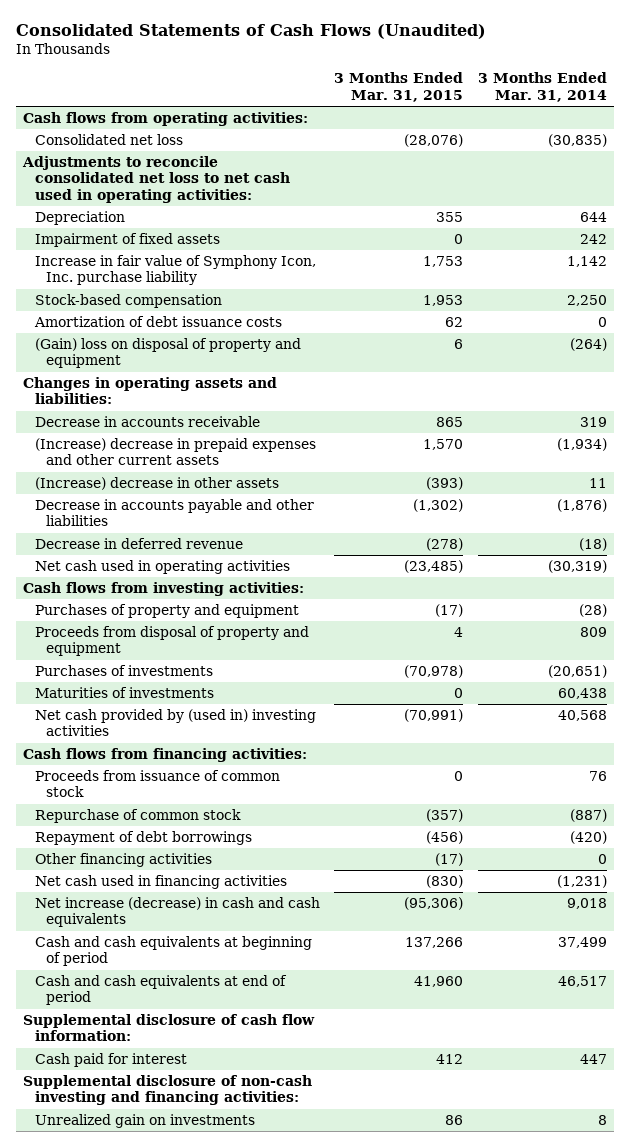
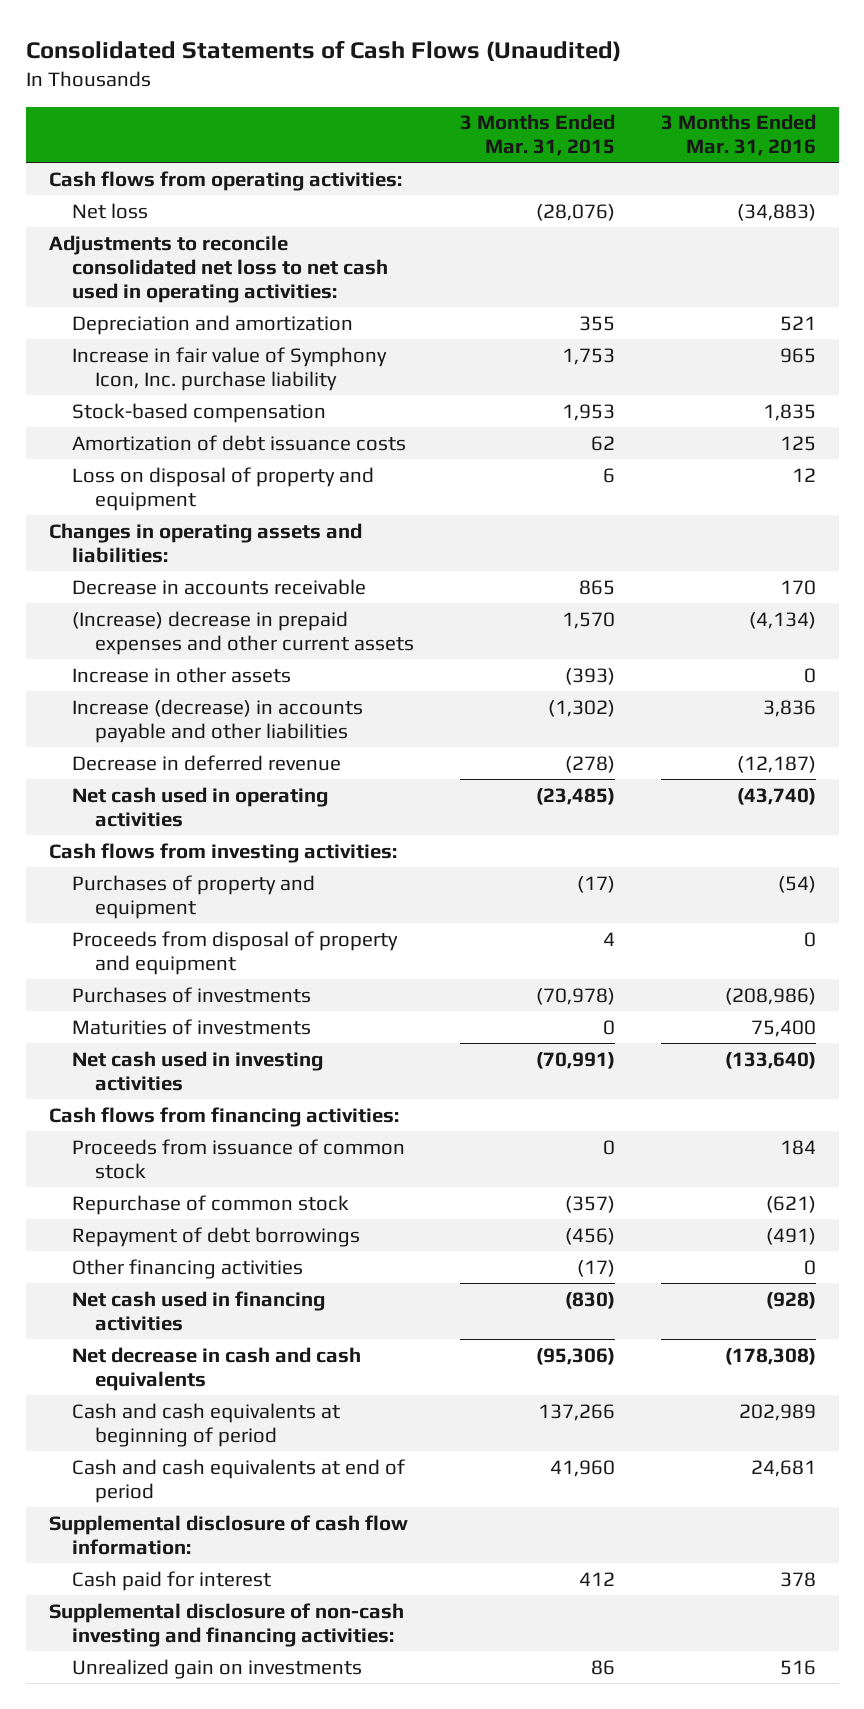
[478,72,608,102] 3 Months Ended Mar. 31, 2014 -> none
none -> [660,114,816,157] 3 Months Ended Mar. 31, 2016
[34,133,183,145] Consolidated net loss -> [71,202,148,219] Net loss
[34,232,220,247] Impairment of fixed assets -> none
[34,210,125,225] Depreciation -> [71,314,353,335] Depreciation and amortization
[34,337,301,369] (Gain) loss on disposal of property and equipment -> [71,466,374,511] Loss on disposal of property and equipment
[34,476,279,490] (Increase) decrease in other assets -> [71,666,291,683] Increase in other assets
[34,498,314,527] Decrease in accounts payable and other liabilities -> [71,698,363,743] Increase (decrease) in accounts payable and other liabilities
[34,708,316,737] Net cash provided by (used in) investing activities -> [71,1050,323,1091] Net cash used in investing activities
[34,896,320,928] Net increase (decrease) in cash and cash equivalents -> [71,1346,361,1391] Net decrease in cash and cash equivalents

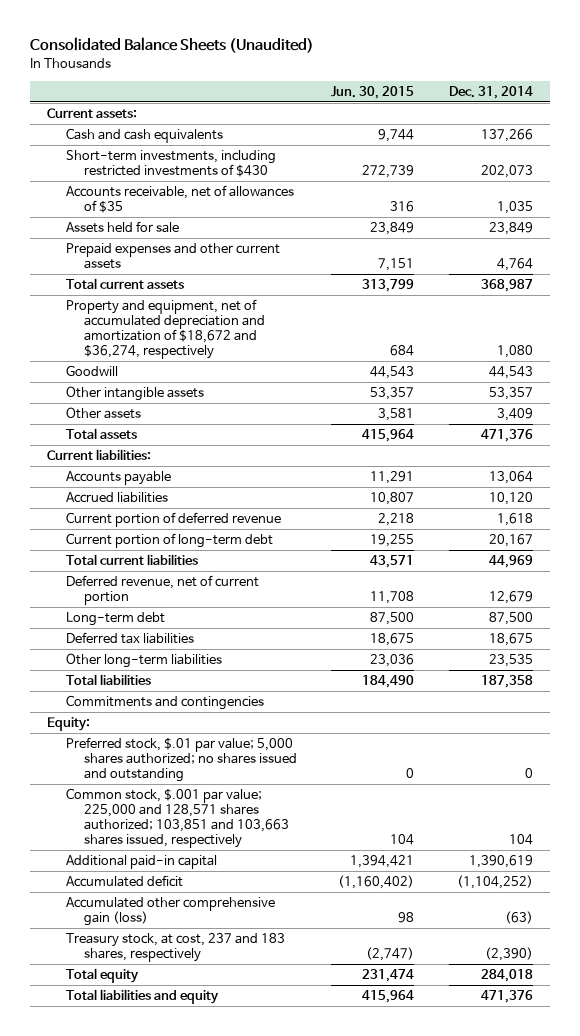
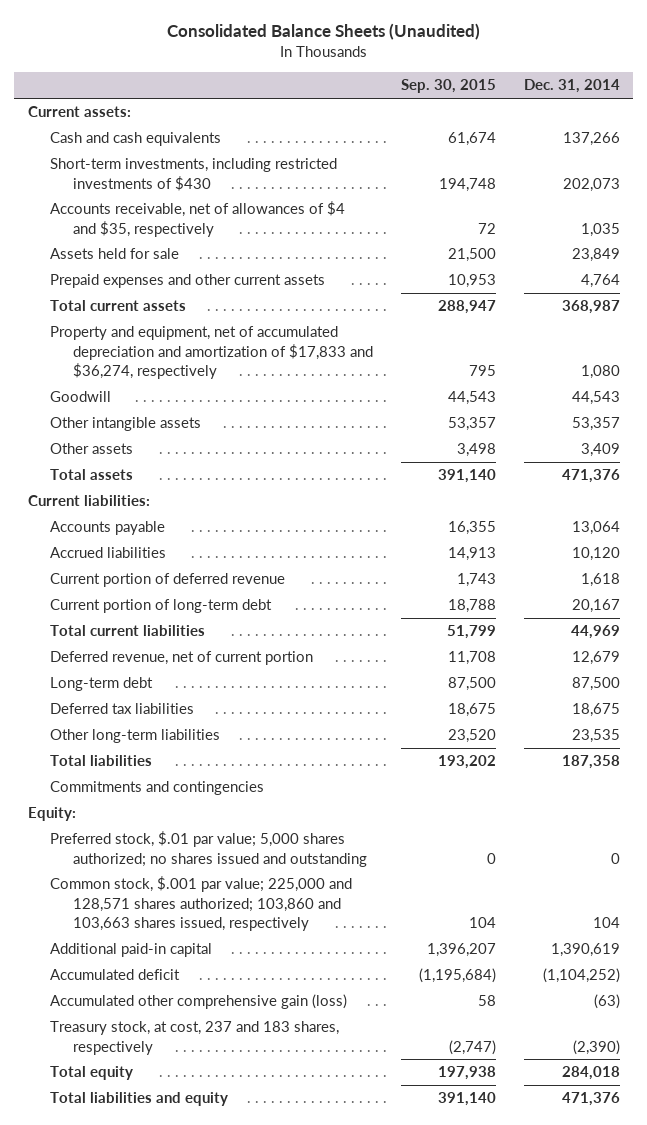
[331,85,415,99] Jun. 30, 2015 -> none
none -> [400,79,496,94] Sep. 30, 2015
[65,185,294,214] Accounts receivable, net of allowances of $35 -> [50,201,346,237] Accounts receivable, net of allowances of $4 and $35, respectively
[65,299,265,360] Property and equipment, net of accumulated depreciation and amortization of $18,672 and $36,274, respectively -> [50,326,373,380] Property and equipment, net of accumulated depreciation and amortization of $17,833 and $36,274, respectively
[65,788,289,849] Common stock, $.001 par value; 225,000 and 128,571 shares authorized; 103,851 and 103,663 shares issued, respectively -> [50,876,353,932] Common stock, $.001 par value; 225,000 and 128,571 shares authorized; 103,860 and 103,663 shares issued, respectively

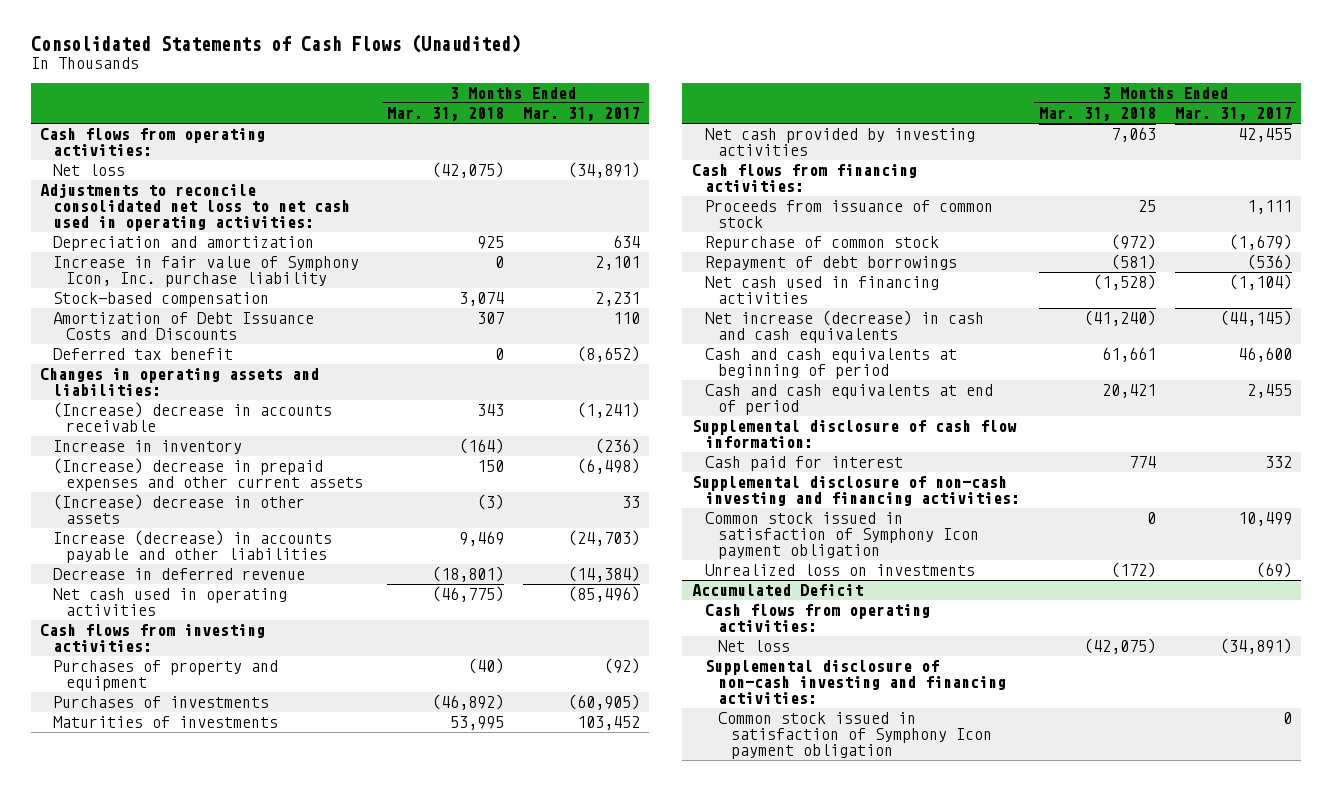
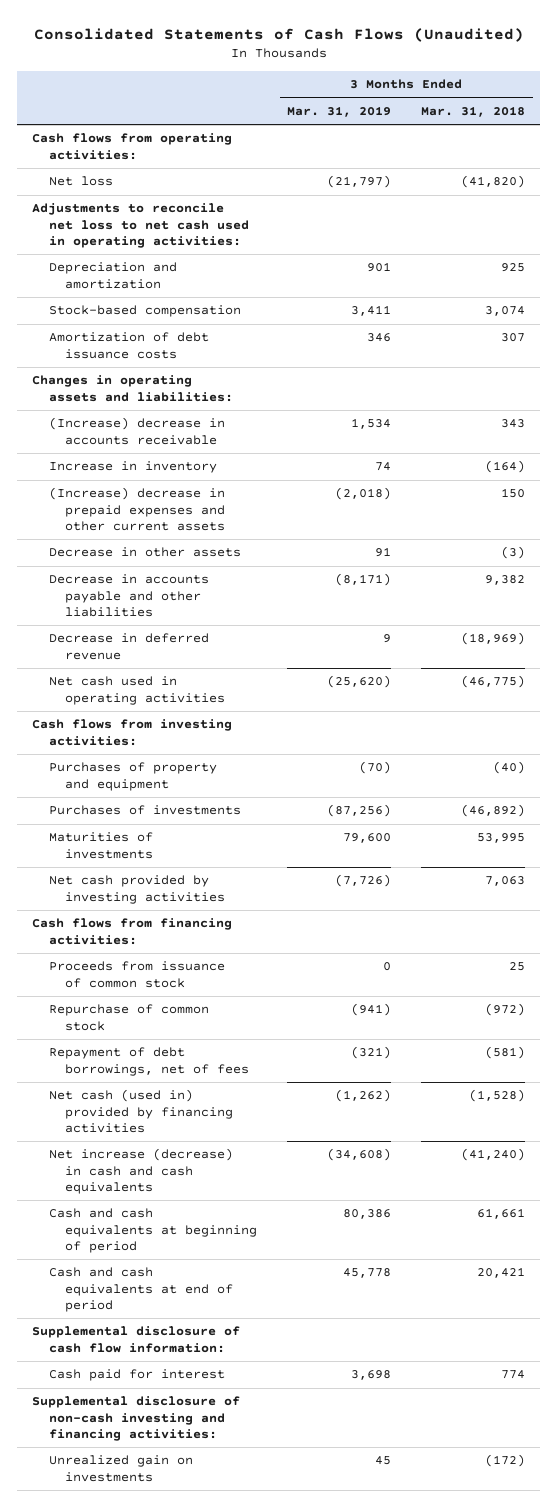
[522,107,640,122] Mar. 31, 2017 -> none
none -> [287,106,392,118] Mar. 31, 2019
[431,162,504,179] (42,075) -> [461,175,526,189] (41,820)
[39,183,351,232] Adjustments to reconcile consolidated net loss to net cash used in operating activities: -> [32,203,249,248] Adjustments to reconcile net loss to net cash used in operating activities:
[53,256,360,288] Increase in fair value of Symphony Icon, Inc. purchase liability -> none
[53,348,234,361] Deferred tax benefit -> none
[53,312,315,341] Amortization of Debt Issuance Costs and Discounts -> [48,332,209,359] Amortization of debt issuance costs
[53,494,306,525] (Increase) decrease in other assets -> [48,547,241,558] Decrease in other assets
[53,530,333,564] Increase (decrease) in accounts payable and other liabilities -> [48,574,209,617] Decrease in accounts payable and other liabilities
[458,531,504,547] 9,469 -> [485,575,526,586] 9,382
[431,566,504,583] (18,801) -> [461,632,526,646] (18,969)
[705,256,958,272] Repayment of debt borrowings -> [48,1047,250,1076] Repayment of debt borrowings, net of fees
[705,276,940,305] Net cash used in financing activities -> [48,1089,234,1133] Net cash (used in) provided by financing activities
[705,512,980,560] Common stock issued in satisfaction of Symphony Icon payment obligation -> none
[691,584,863,597] Accumulated Deficit -> none
[705,604,931,633] Cash flows from operating activities: -> none
[718,640,791,653] Net loss -> none
[705,660,1007,705] Supplemental disclosure of non-cash investing and financing activities: -> none
[718,712,993,760] Common stock issued in satisfaction of Symphony Icon payment obligation -> none
[705,564,976,577] Unrealized loss on investments -> [48,1455,193,1482] Unrealized gain on investments

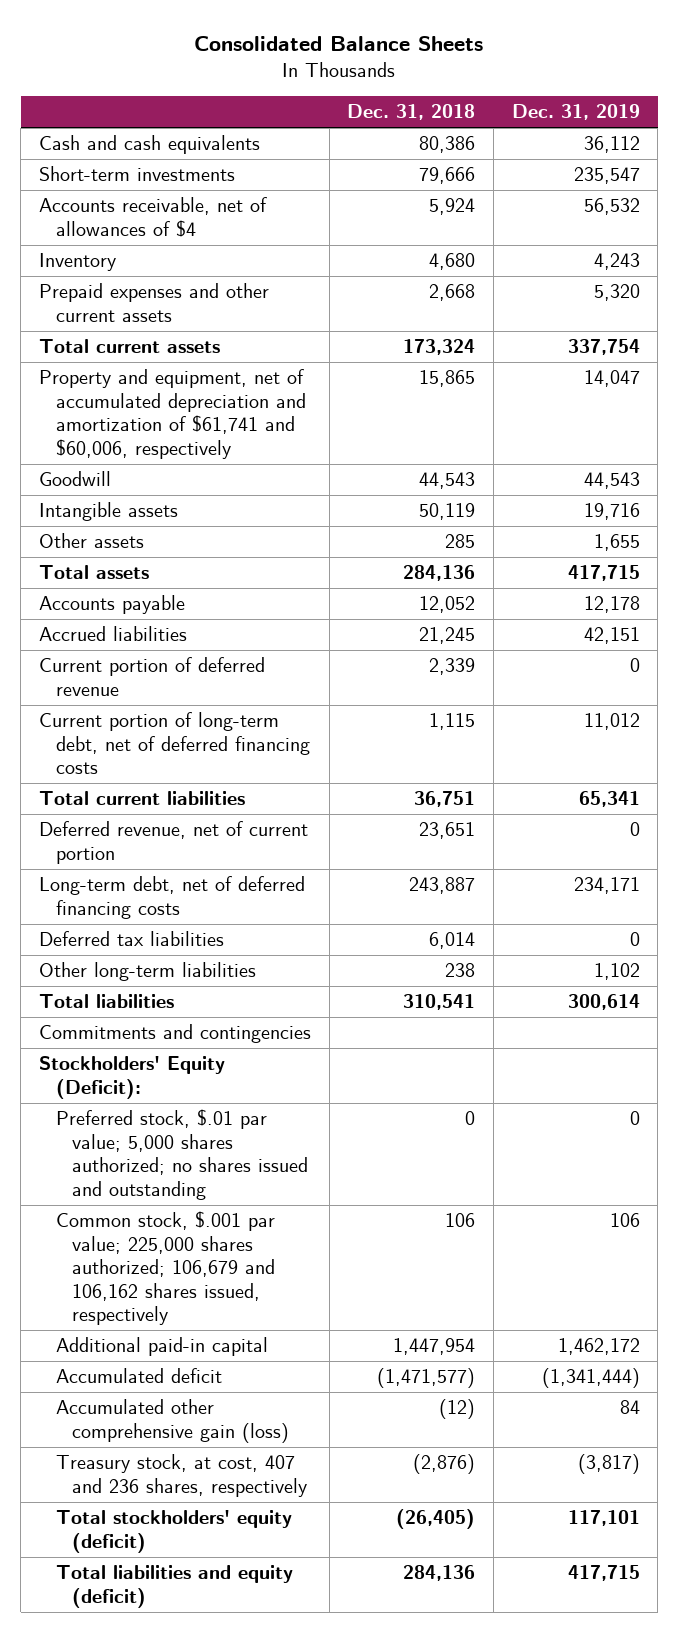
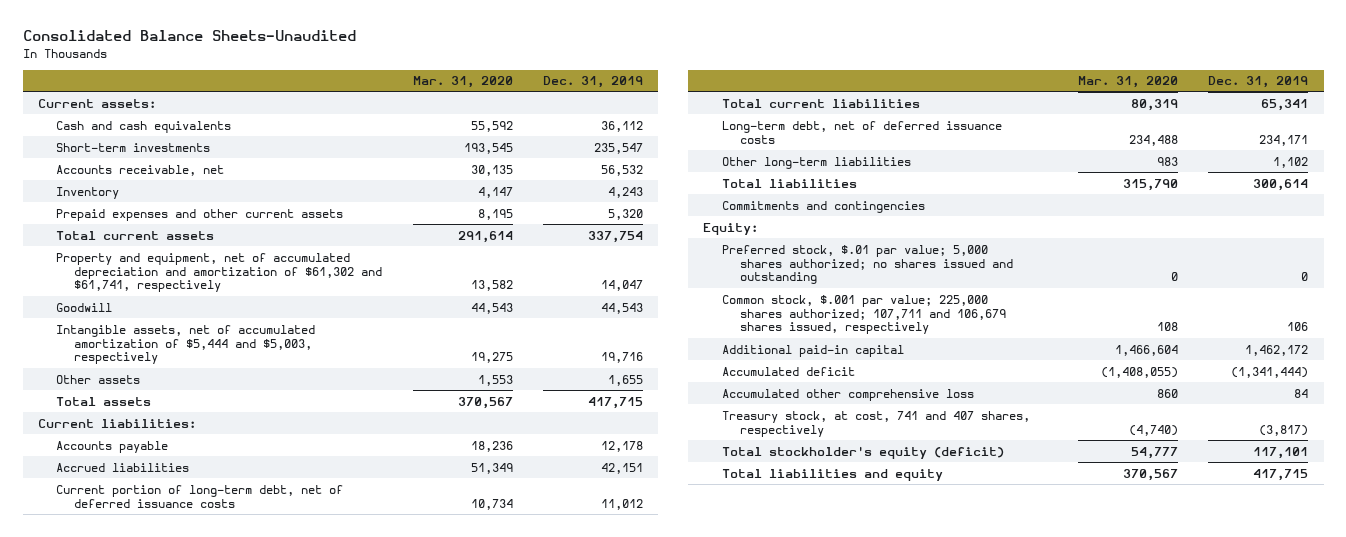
[194,35,484,51] Consolidated Balance Sheets -> [22,30,356,42] Consolidated Balance Sheets-Unaudited
[347,104,476,121] Dec. 31, 2018 -> none
none -> [412,76,513,89] Mar. 31, 2020
none -> [38,98,157,108] Current assets:
[38,197,267,237] Accounts receivable, net of allowances of $4 -> [56,164,225,176] Accounts receivable, net
[38,369,306,459] Property and equipment, net of accumulated depreciation and amortization of $61,741 and $60,006, respectively -> [56,252,383,293] Property and equipment, net of accumulated depreciation and amortization of $61,302 and $61,741, respectively
[38,502,178,522] Intangible assets -> [56,324,316,365] Intangible assets, net of accumulated amortization of $5,444 and $5,003, respectively
none -> [38,418,197,428] Current liabilities:
[38,657,265,696] Current portion of deferred revenue -> none
[38,712,310,775] Current portion of long-term debt, net of deferred financing costs -> [56,484,344,508] Current portion of long-term debt, net of deferred issuance costs
[38,821,308,864] Deferred revenue, net of current portion -> none
[38,931,224,947] Deferred tax liabilities -> none
[38,876,305,919] Long-term debt, net of deferred financing costs -> [721,120,1002,144] Long-term debt, net of deferred issuance costs
[38,1056,225,1099] Stockholders' Equity (Deficit): -> [703,222,759,235] Equity:
[55,1211,276,1325] Common stock, $.001 par value; 225,000 shares authorized; 106,679 and 106,162 shares issued, respectively -> [721,294,1006,335] Common stock, $.001 par value; 225,000 shares authorized; 107,711 and 106,679 shares issued, respectively
[55,1399,290,1443] Accumulated other comprehensive gain (loss) -> [721,388,974,401] Accumulated other comprehensive loss
[55,1454,308,1497] Treasury stock, at cost, 407 and 236 shares, respectively -> [721,410,1030,437] Treasury stock, at cost, 741 and 407 shares, respectively
[55,1510,292,1553] Total stockholders' equity (deficit) -> [721,445,1004,459] Total stockholder's equity (deficit)
[55,1565,293,1608] Total liabilities and equity (deficit) -> [721,468,943,481] Total liabilities and equity

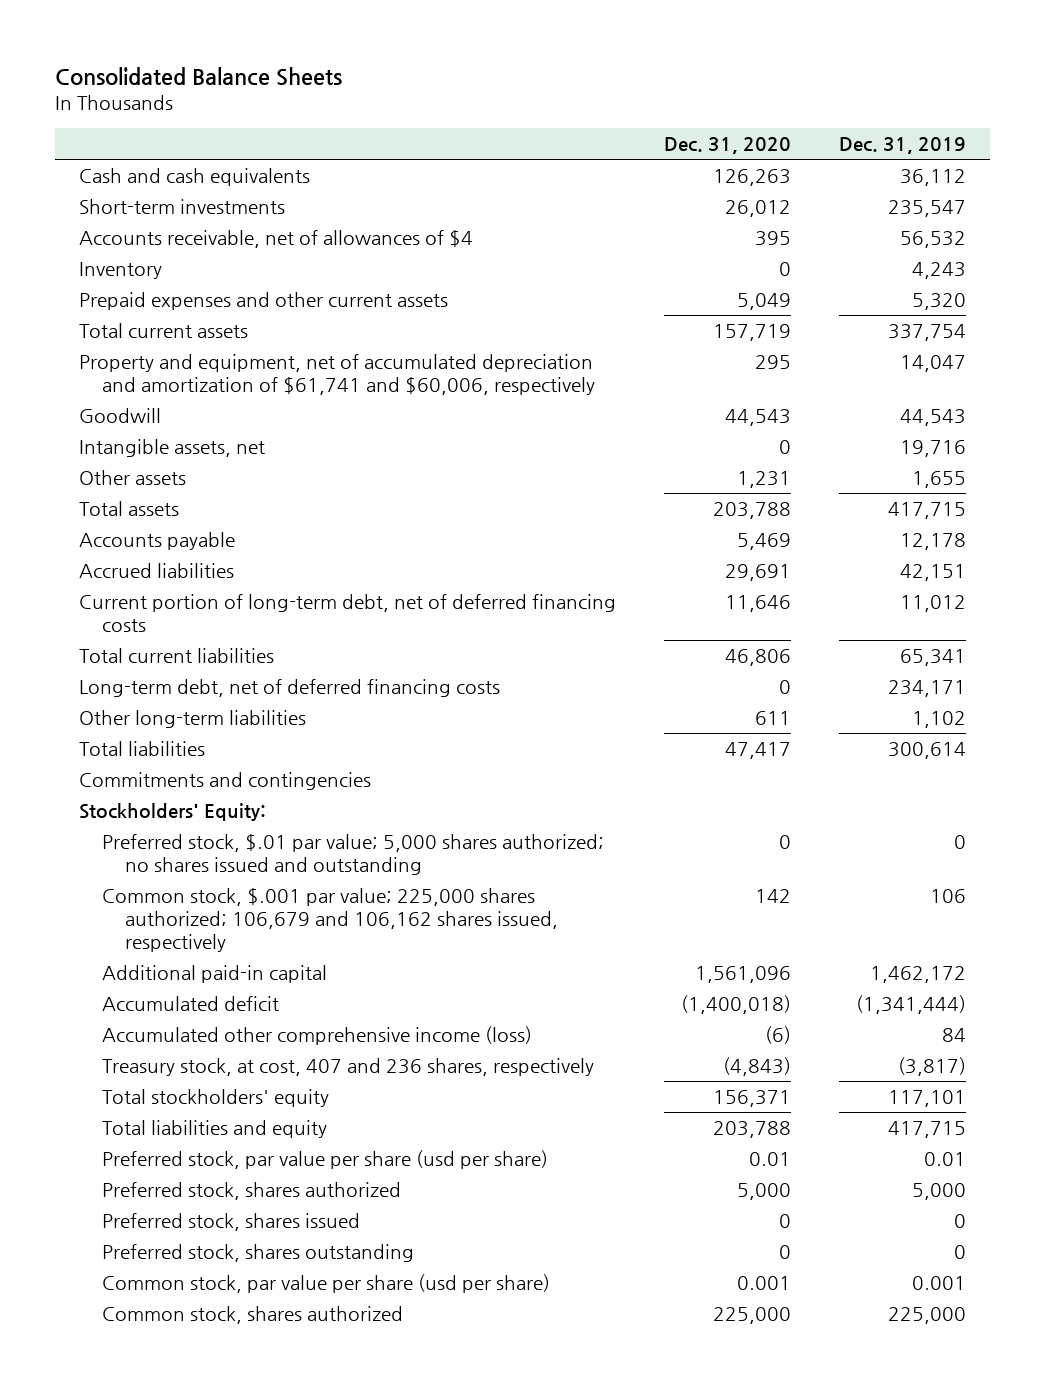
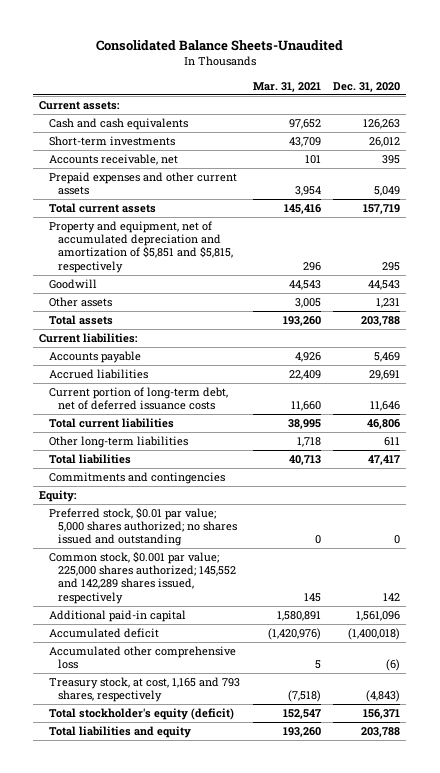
[55,67,343,87] Consolidated Balance Sheets -> [95,40,343,52] Consolidated Balance Sheets-Unaudited
[839,137,967,155] Dec. 31, 2019 -> none
none -> [252,81,321,92] Mar. 31, 2021
none -> [39,100,121,110] Current assets:
[79,262,163,280] Inventory -> none
[79,230,474,249] Accounts receivable, net of allowances of $4 -> [48,153,178,165] Accounts receivable, net
[79,354,596,396] Property and equipment, net of accumulated depreciation and amortization of $61,741 and $60,006, respectively -> [48,220,234,273] Property and equipment, net of accumulated depreciation and amortization of $5,851 and $5,815, respectively
[79,439,266,458] Intangible assets, net -> none
none -> [39,332,139,343] Current liabilities:
[79,594,617,633] Current portion of long-term debt, net of deferred financing costs -> [48,386,228,411] Current portion of long-term debt, net of deferred issuance costs
[79,679,501,698] Long-term debt, net of deferred financing costs -> none
[79,803,267,822] Stockholders' Equity: -> [39,489,78,502] Equity:
[102,834,605,876] Preferred stock, $.01 par value; 5,000 shares authorized; no shares issued and outstanding -> [48,506,238,547] Preferred stock, $0.01 par value; 5,000 shares authorized; no shares issued and outstanding
[102,888,558,953] Common stock, $.001 par value; 225,000 shares authorized; 106,679 and 106,162 shares issued, respectively -> [48,550,237,604] Common stock, $0.001 par value; 225,000 shares authorized; 145,552 and 142,289 shares issued, respectively
[102,1026,533,1046] Accumulated other comprehensive income (loss) -> [48,645,236,670] Accumulated other comprehensive loss
[102,1058,595,1077] Treasury stock, at cost, 407 and 236 shares, respectively -> [48,676,240,703] Treasury stock, at cost, 1,165 and 793 shares, respectively
[102,1089,330,1108] Total stockholders' equity -> [48,707,234,720] Total stockholder's equity (deficit)
[102,1150,549,1170] Preferred stock, par value per share (usd per share) -> none
[102,1182,402,1201] Preferred stock, shares authorized -> none
[102,1213,361,1232] Preferred stock, shares issued -> none
[102,1244,415,1263] Preferred stock, shares outstanding -> none
[102,1274,551,1294] Common stock, par value per share (usd per share) -> none
[102,1306,404,1325] Common stock, shares authorized -> none

